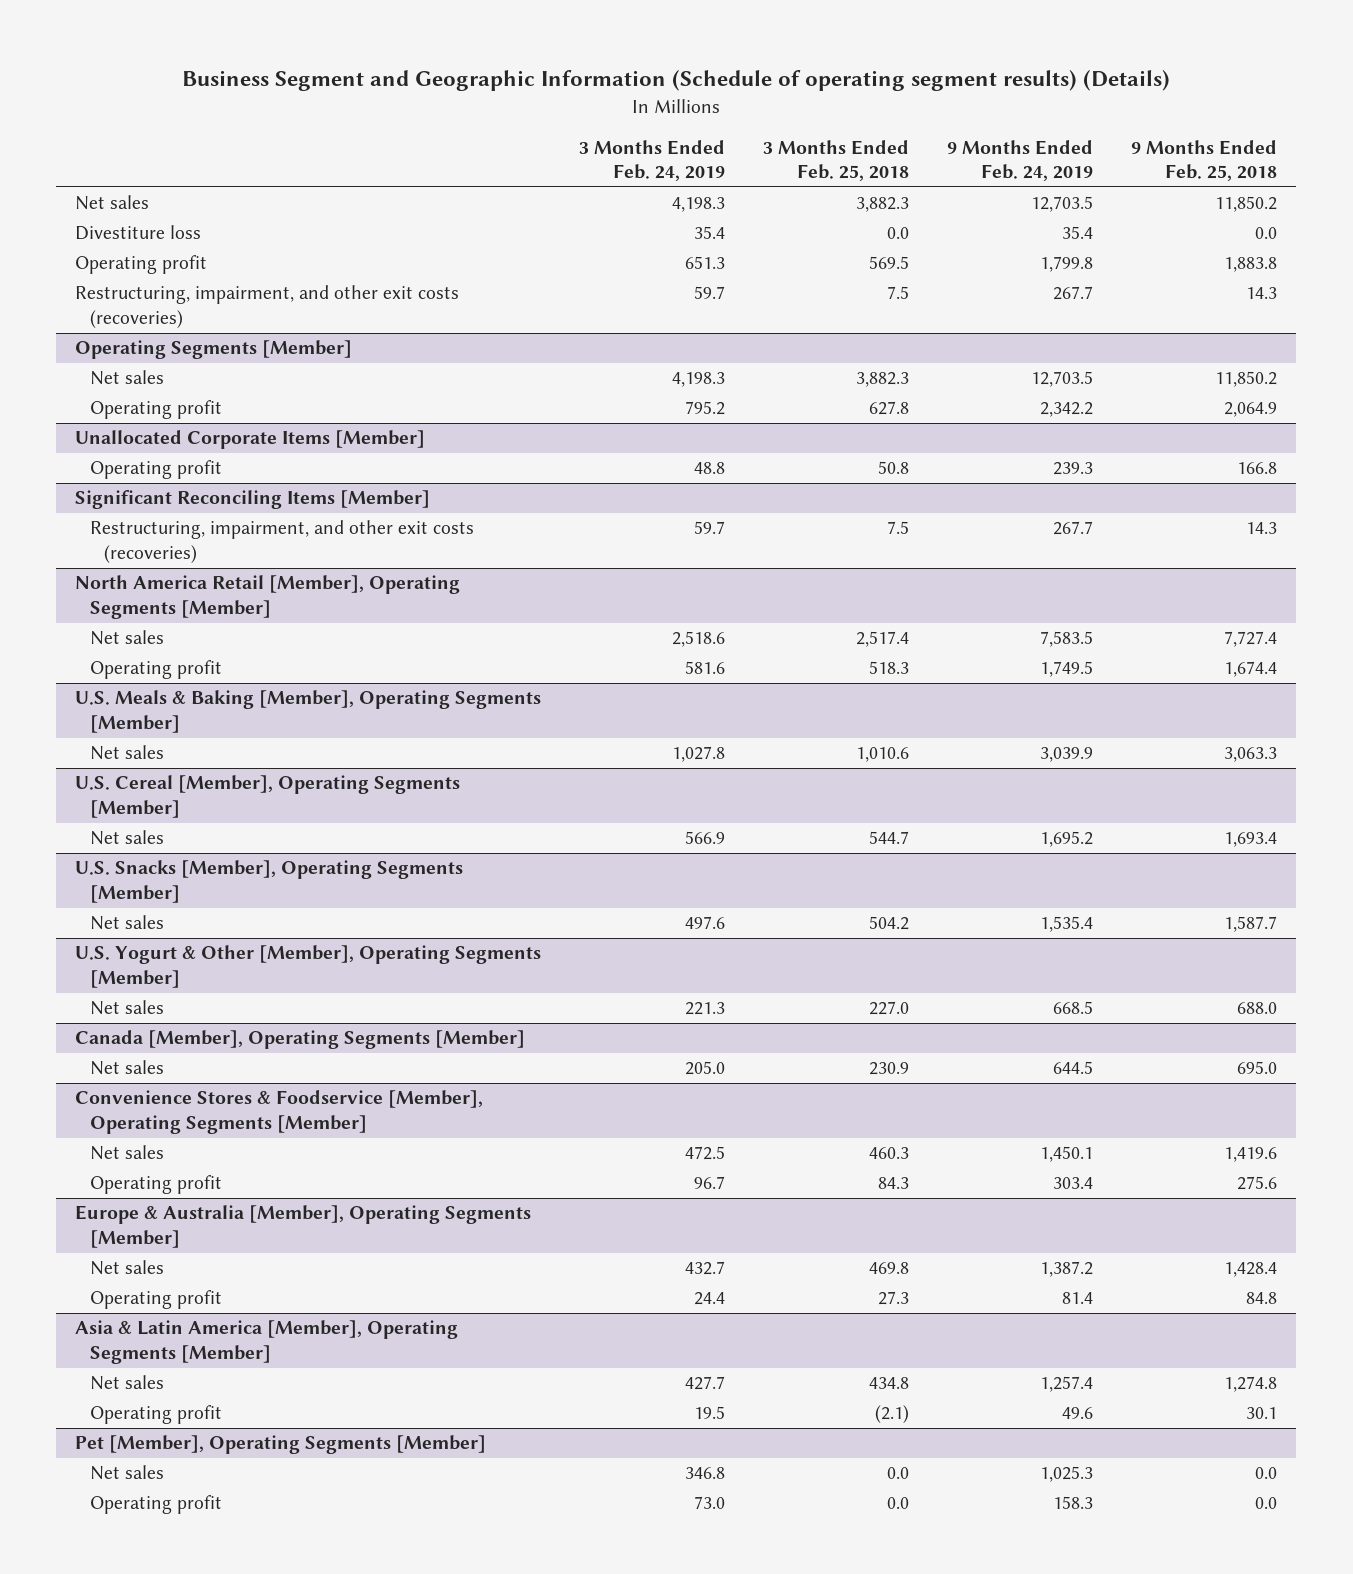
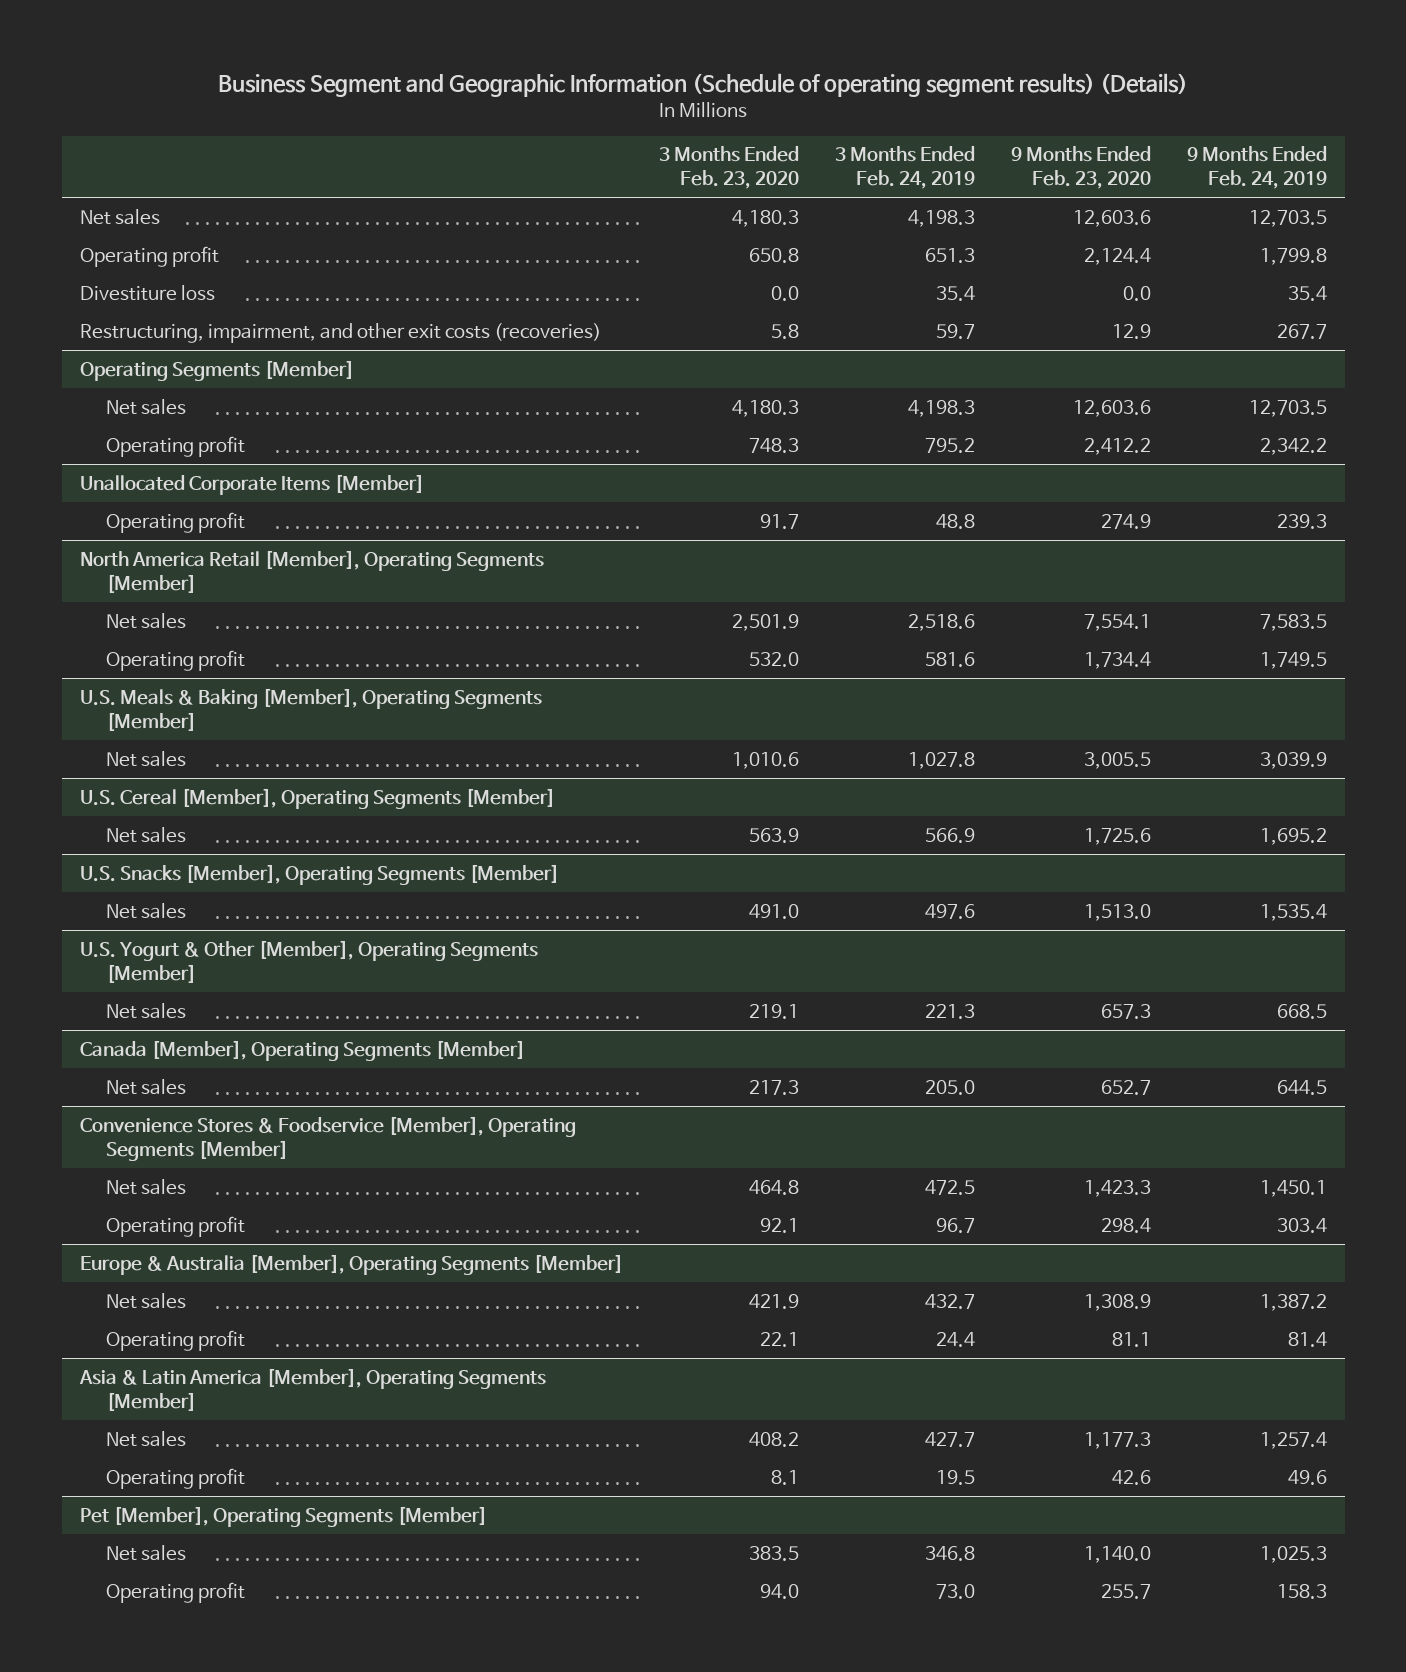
[763,139,910,182] 3 Months Ended Feb. 25, 2018 -> none
[1131,139,1278,182] 9 Months Ended Feb. 25, 2018 -> none
none -> [658,146,799,190] 3 Months Ended Feb. 23, 2020
none -> [1010,146,1151,190] 9 Months Ended Feb. 23, 2020
[75,225,202,241] Divestiture loss -> [79,284,215,301] Divestiture loss
[75,490,431,510] Significant Reconciling Items [Member] -> none
[89,520,474,564] Restructuring, impairment, and other exit costs (recoveries) -> none

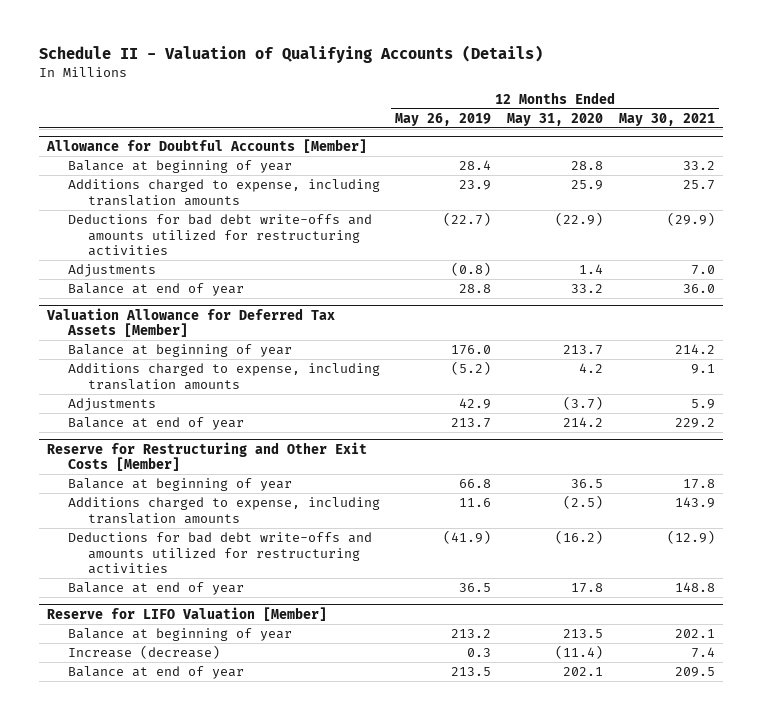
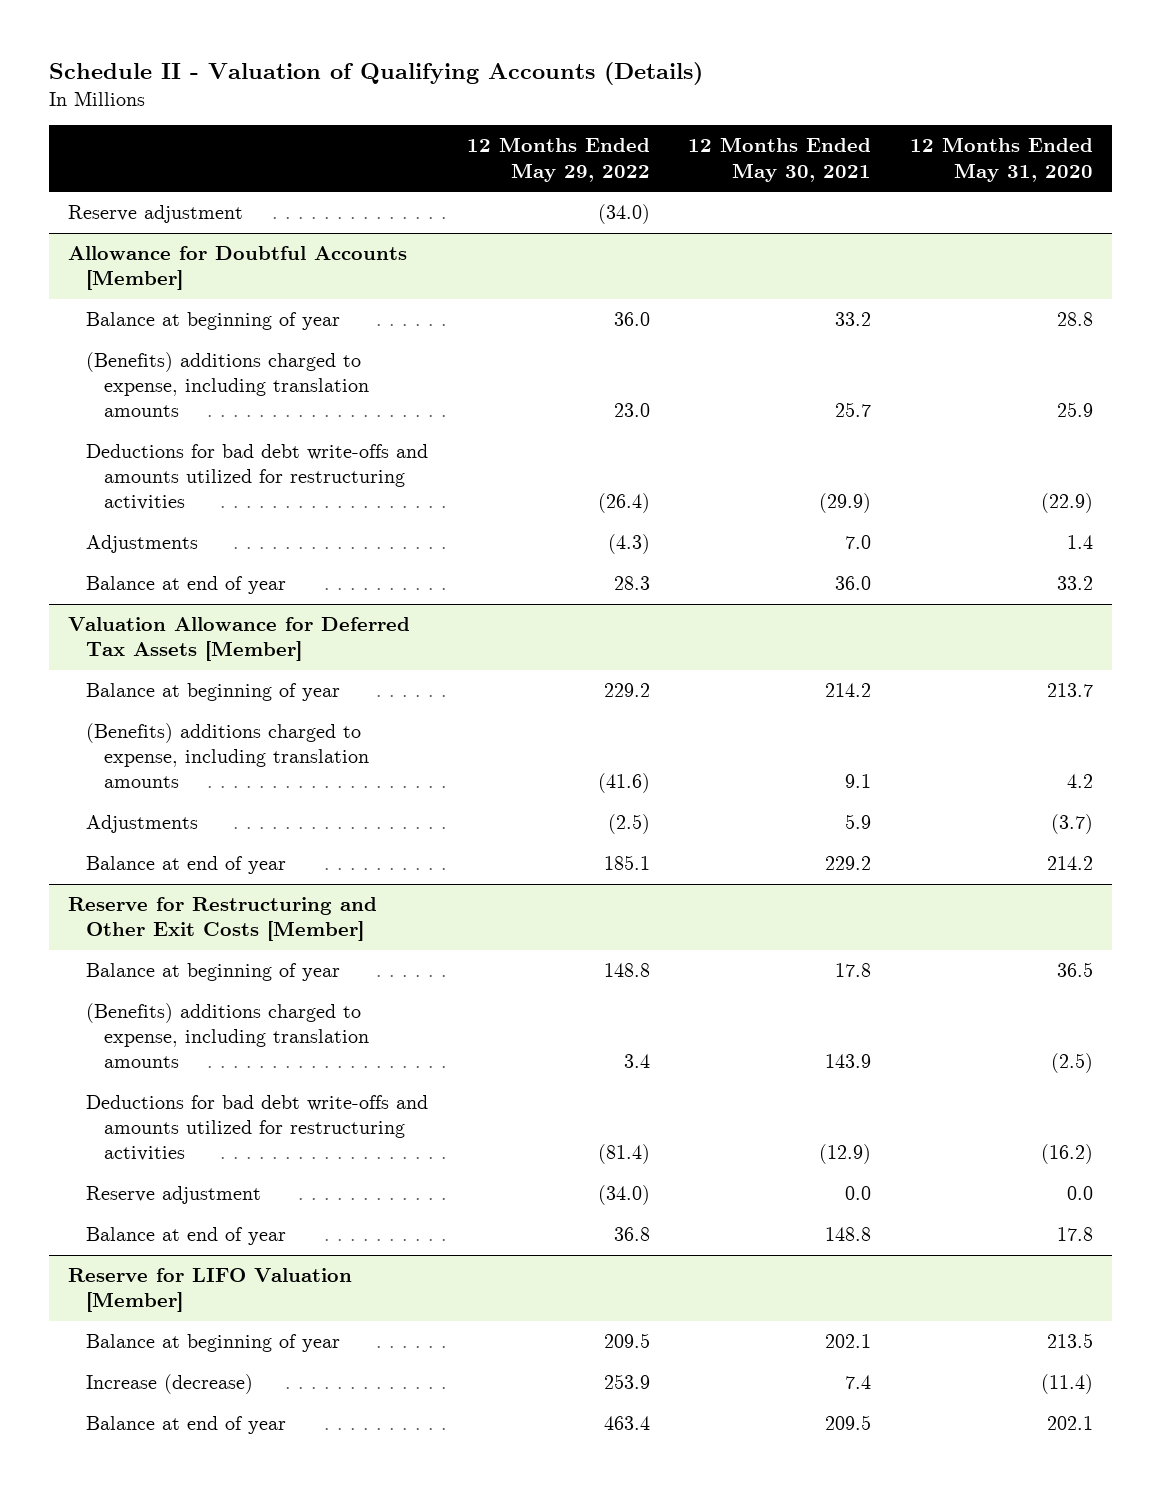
[395,113,492,127] May 26, 2019 -> none
none -> [466,137,650,182] 12 Months Ended May 29, 2022
none -> [67,205,243,224] Reserve adjustment
[67,179,380,206] Additions charged to expense, including translation amounts -> [86,352,370,418] (Benefits) additions charged to expense, including translation amounts
[67,363,380,390] Additions charged to expense, including translation amounts -> [86,723,370,789] (Benefits) additions charged to expense, including translation amounts
[67,497,380,524] Additions charged to expense, including translation amounts -> [86,1003,370,1069] (Benefits) additions charged to expense, including translation amounts
none -> [86,1186,262,1205] Reserve adjustment

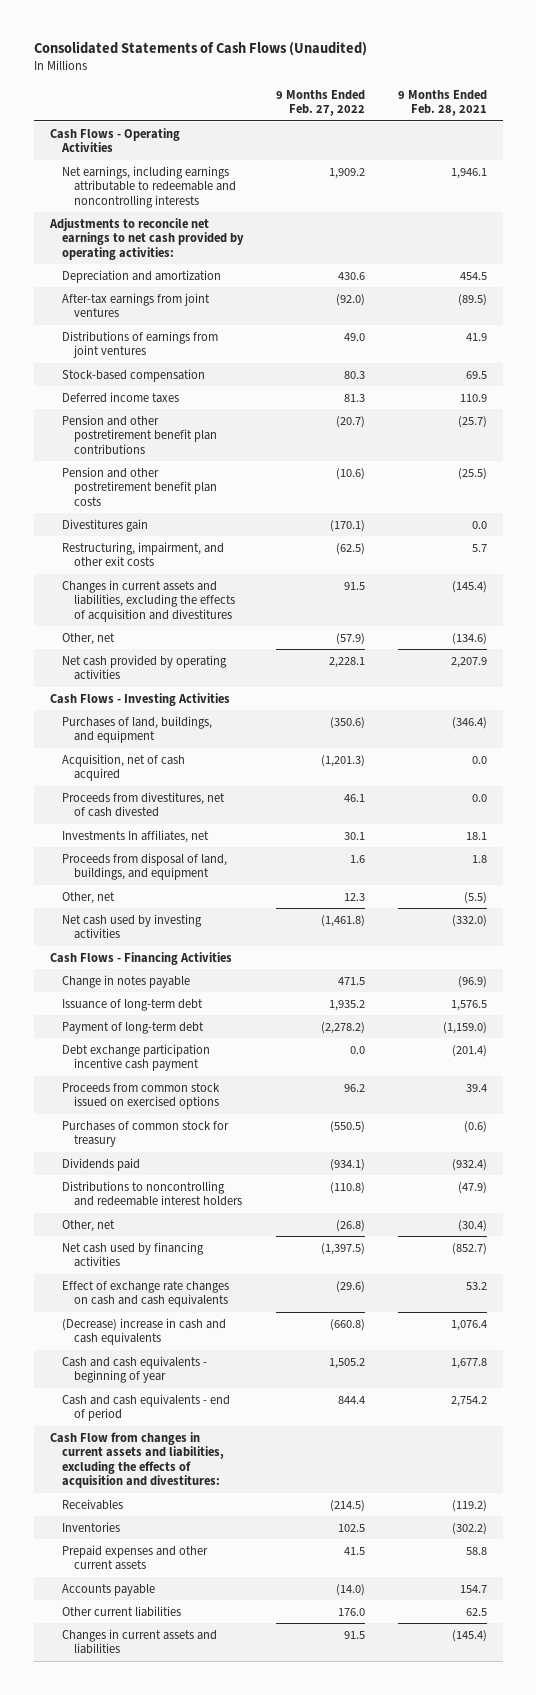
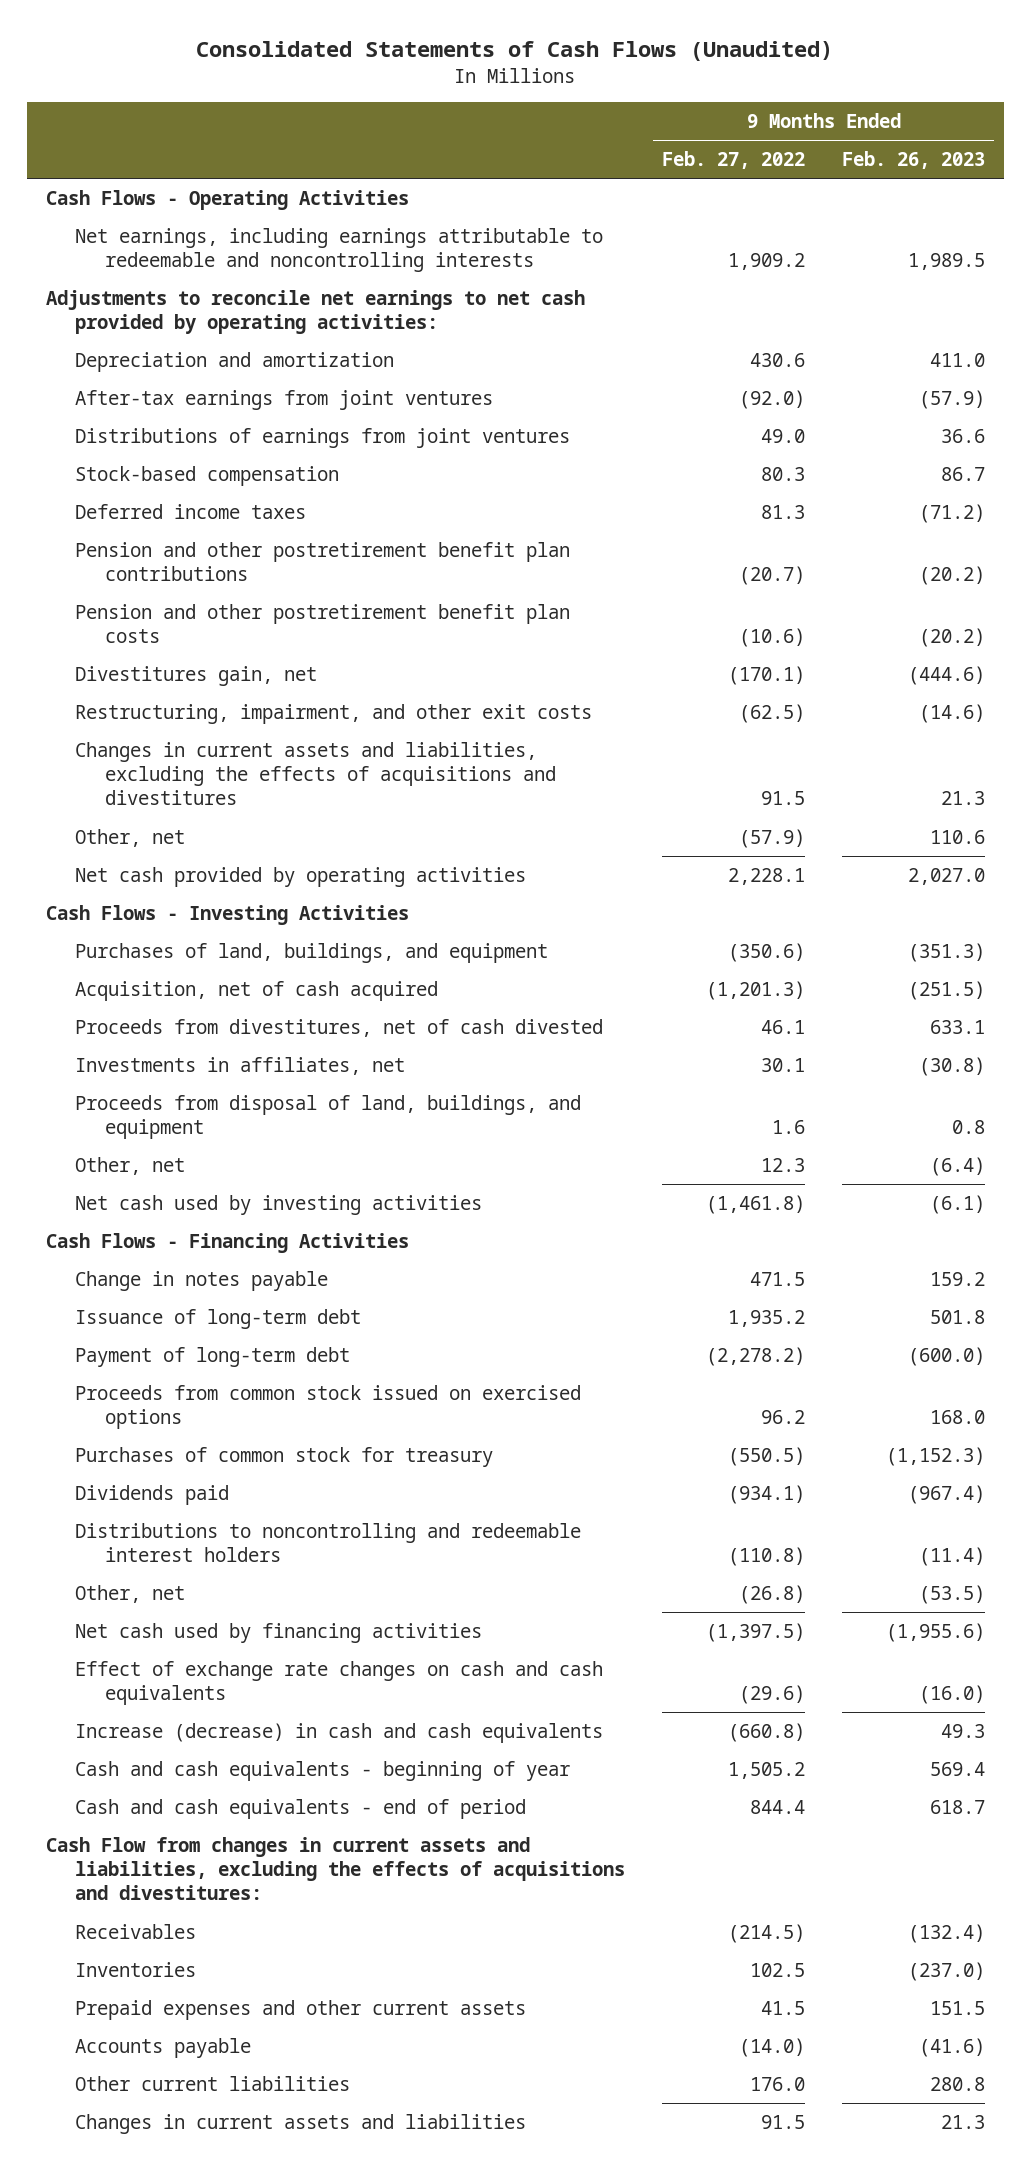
[397,89,487,117] 9 Months Ended Feb. 28, 2021 -> none
none -> [842,151,986,170] Feb. 26, 2023
[61,518,148,532] Divestitures gain -> [75,665,318,686] Divestitures gain, net
[61,579,235,622] Changes in current assets and liabilities, excluding the effects of acquisition and divestitures -> [75,741,556,806] Changes in current assets and liabilities, excluding the effects of acquisitions and divestitures
[61,829,209,843] Investments In affiliates, net -> [75,1056,406,1075] Investments in affiliates, net
[61,1043,210,1072] Debt exchange participation incentive cash payment -> none
[61,1317,226,1346] (Decrease) increase in cash and cash equivalents -> [75,1722,604,1743] Increase (decrease) in cash and cash equivalents
[49,1431,224,1489] Cash Flow from changes in current assets and liabilities, excluding the effects of acquisition and divestitures: -> [45,1836,626,1901] Cash Flow from changes in current assets and liabilities, excluding the effects of acquisitions and divestitures:

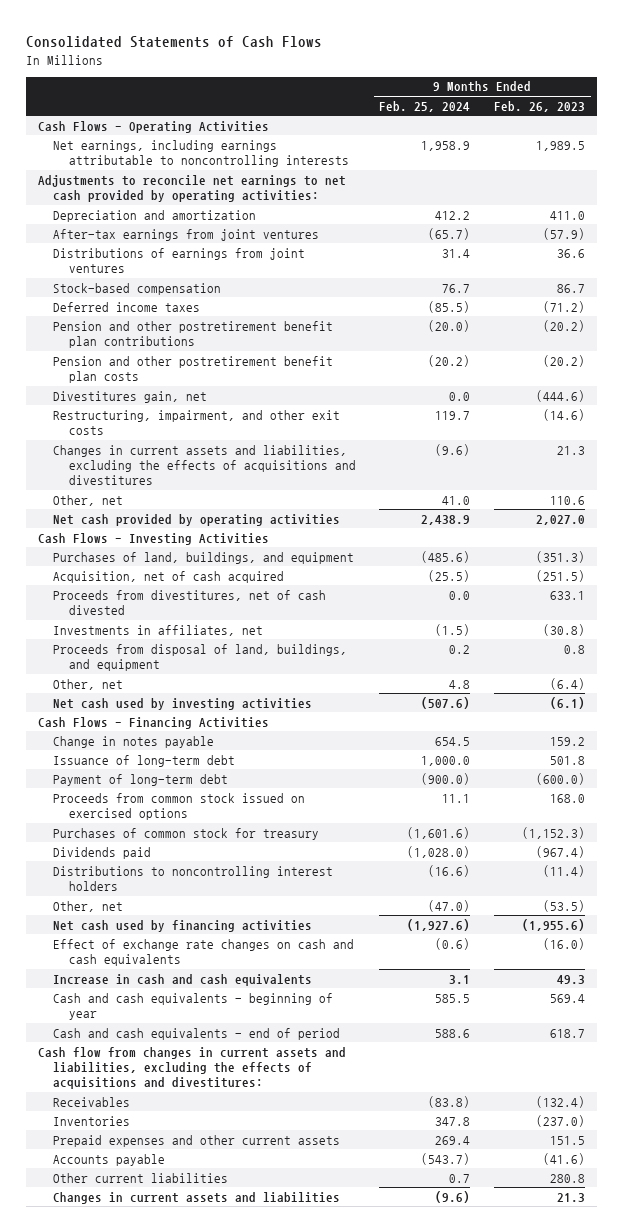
[196,41,834,62] Consolidated Statements of Cash Flows (Unaudited) -> [26,36,323,49] Consolidated Statements of Cash Flows
[662,151,806,170] Feb. 27, 2022 -> none
none -> [379,100,471,112] Feb. 25, 2024
[75,227,604,273] Net earnings, including earnings attributable to redeemable and noncontrolling interests -> [53,139,349,168] Net earnings, including earnings attributable to noncontrolling interests
[75,1522,582,1563] Distributions to noncontrolling and redeemable interest holders -> [53,865,334,892] Distributions to noncontrolling interest holders
[75,1722,604,1743] Increase (decrease) in cash and cash equivalents -> [53,973,313,986] Increase in cash and cash equivalents
[45,1836,626,1901] Cash Flow from changes in current assets and liabilities, excluding the effects of acquisitions and divestitures: -> [38,1046,347,1090] Cash flow from changes in current assets and liabilities, excluding the effects of acquisitions and divestitures:

